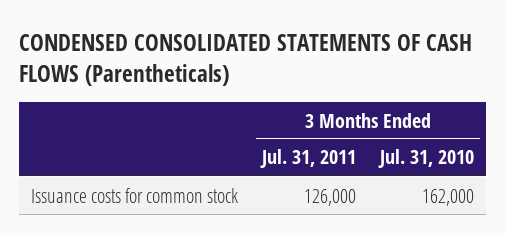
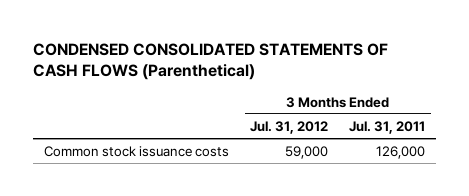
[19,33,473,87] CONDENSED CONSOLIDATED STATEMENTS OF CASH FLOWS (Parentheticals) -> [33,42,389,81] CONDENSED CONSOLIDATED STATEMENTS OF CASH FLOWS (Parenthetical)
[377,149,474,169] Jul. 31, 2010 -> none
none -> [250,120,329,134] Jul. 31, 2012
[31,187,239,203] Issuance costs for common stock -> [43,145,229,157] Common stock issuance costs

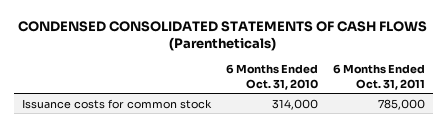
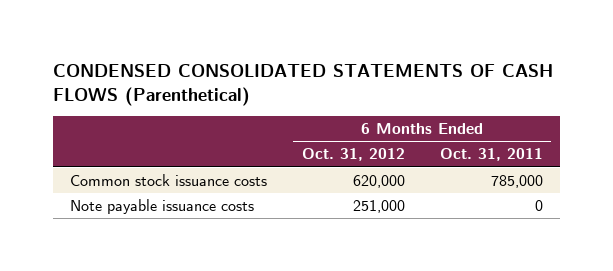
[18,21,428,52] CONDENSED CONSOLIDATED STATEMENTS OF CASH FLOWS (Parentheticals) -> [53,63,554,106] CONDENSED CONSOLIDATED STATEMENTS OF CASH FLOWS (Parenthetical)
[225,64,318,90] 6 Months Ended Oct. 31, 2010 -> none
none -> [302,148,406,162] Oct. 31, 2012
[21,98,212,109] Issuance costs for common stock -> [70,174,268,187] Common stock issuance costs
none -> [70,199,255,215] Note payable issuance costs

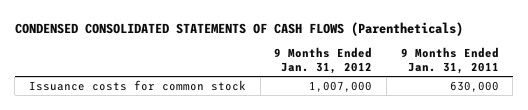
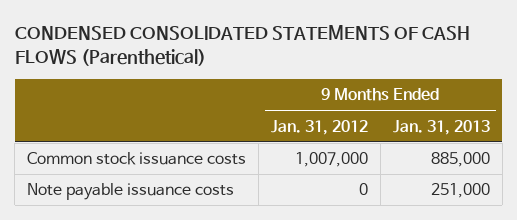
[14,21,463,36] CONDENSED CONSOLIDATED STATEMENTS OF CASH FLOWS (Parentheticals) -> [14,24,470,67] CONDENSED CONSOLIDATED STATEMENTS OF CASH FLOWS (Parenthetical)
[400,47,499,75] 9 Months Ended Jan. 31, 2011 -> none
none -> [392,119,490,135] Jan. 31, 2013
[29,80,247,92] Issuance costs for common stock -> [26,152,246,166] Common stock issuance costs
none -> [26,183,234,201] Note payable issuance costs

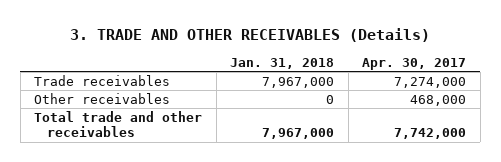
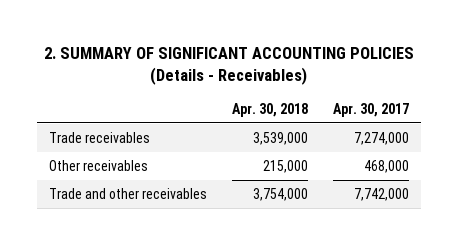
[70,28,431,43] 3. TRADE AND OTHER RECEIVABLES (Details) -> [44,47,415,86] 2. SUMMARY OF SIGNIFICANT ACCOUNTING POLICIES (Details - Receivables)
[230,57,335,69] Jan. 31, 2018 -> none
none -> [232,103,309,118] Apr. 30, 2018
[34,110,203,138] Total trade and other receivables -> [49,187,208,199] Trade and other receivables

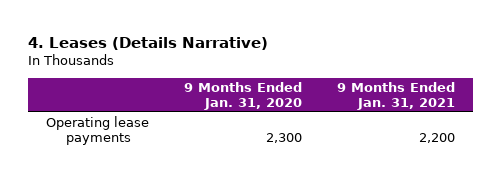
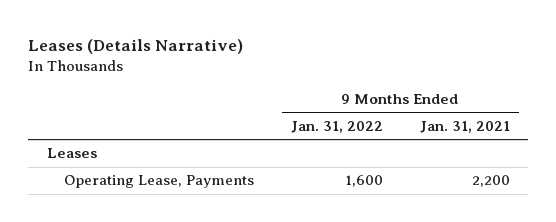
[28,36,269,50] 4. Leases (Details Narrative) -> [28,39,244,55] Leases (Details Narrative)
[183,81,302,110] 9 Months Ended Jan. 31, 2020 -> none
none -> [290,121,383,134] Jan. 31, 2022
none -> [46,148,97,159] Leases
[45,116,149,146] Operating lease payments -> [64,175,255,189] Operating Lease, Payments

